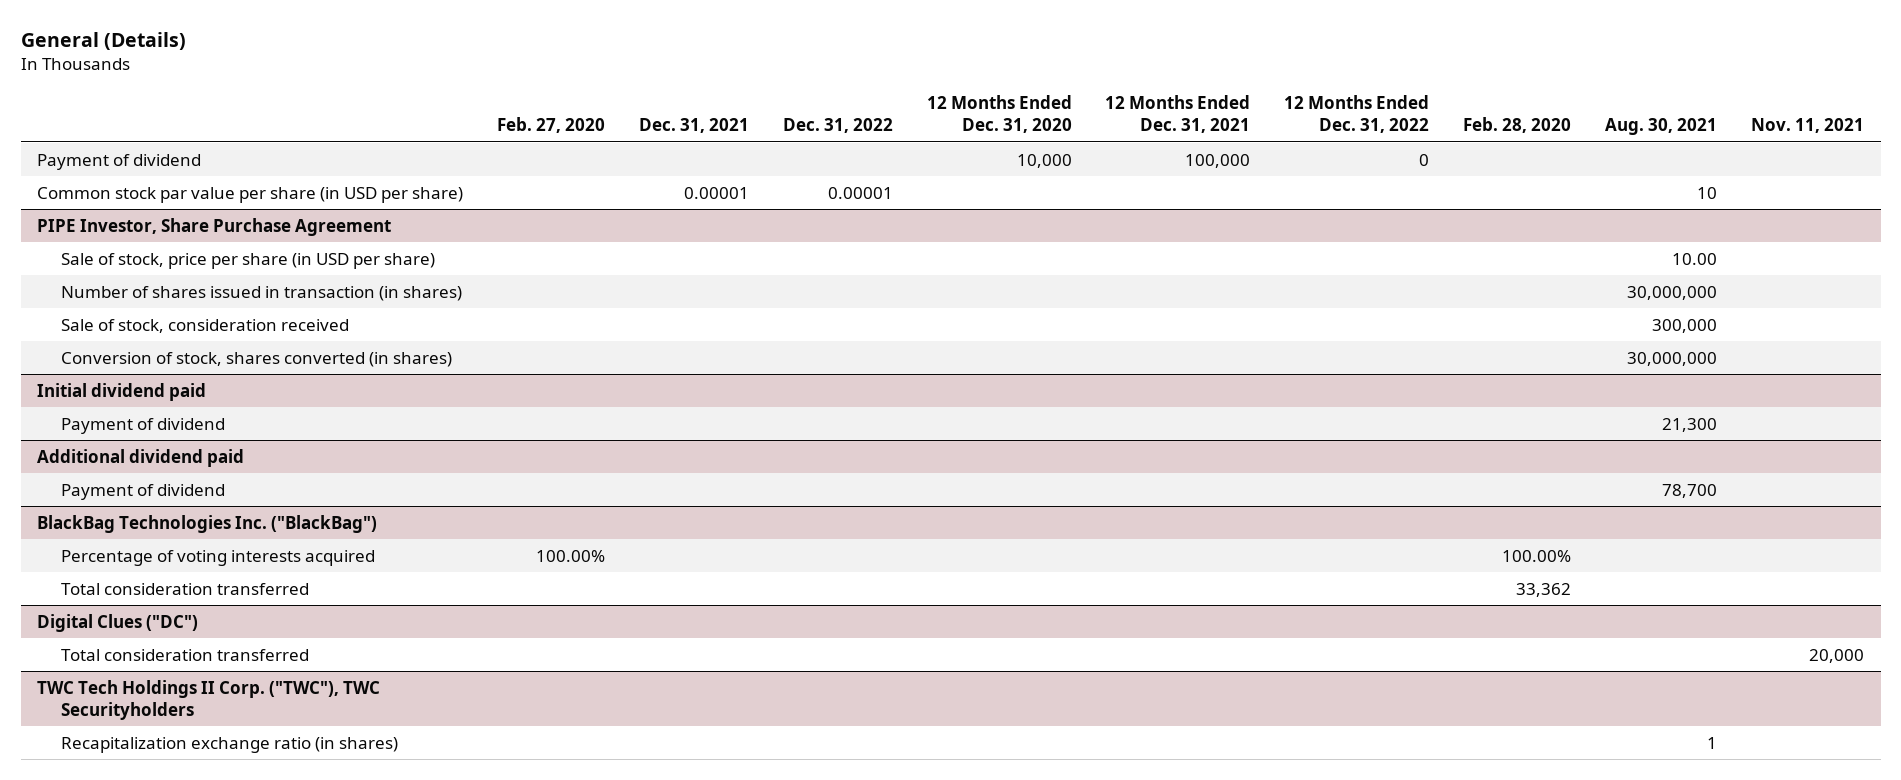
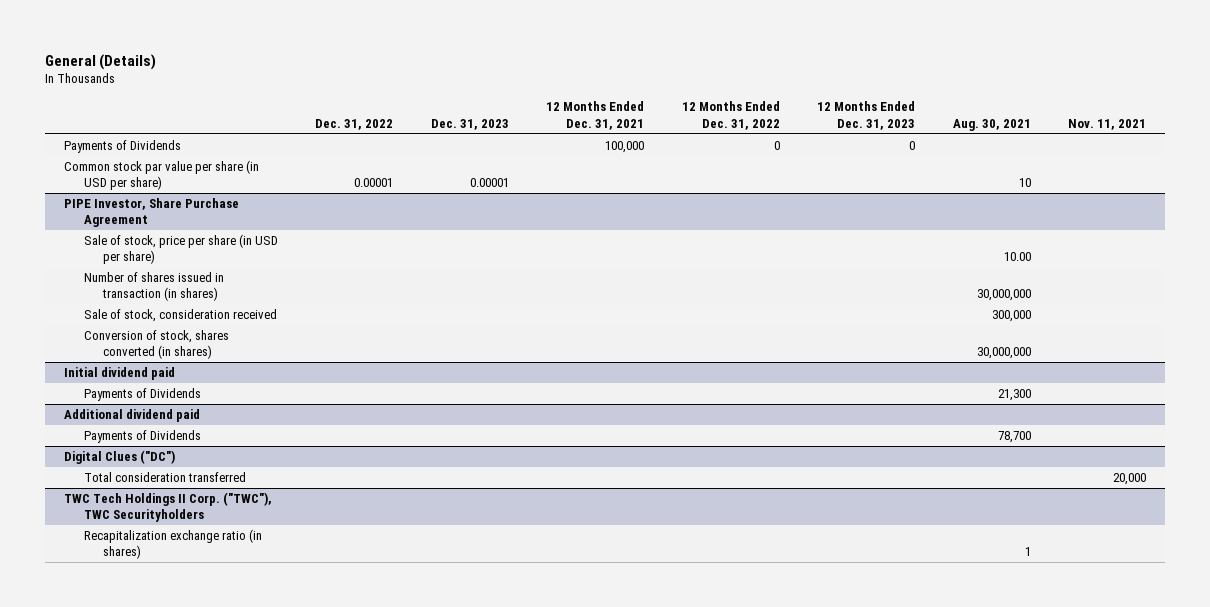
[497,117,606,134] Feb. 27, 2020 -> none
[639,118,750,134] Dec. 31, 2021 -> none
[926,95,1072,134] 12 Months Ended Dec. 31, 2020 -> none
[1463,117,1572,134] Feb. 28, 2020 -> none
none -> [430,118,509,130] Dec. 31, 2023
none -> [817,101,916,130] 12 Months Ended Dec. 31, 2023
[37,153,202,170] Payment of dividend -> [64,140,182,154] Payments of Dividends
[60,417,225,434] Payment of dividend -> [83,388,201,402] Payments of Dividends
[37,514,378,533] BlackBag Technologies Inc. ("BlackBag") -> none
[60,549,375,566] Percentage of voting interests acquired -> none
[60,582,309,595] Total consideration transferred -> none
[60,483,225,500] Payment of dividend -> [83,430,201,444] Payments of Dividends

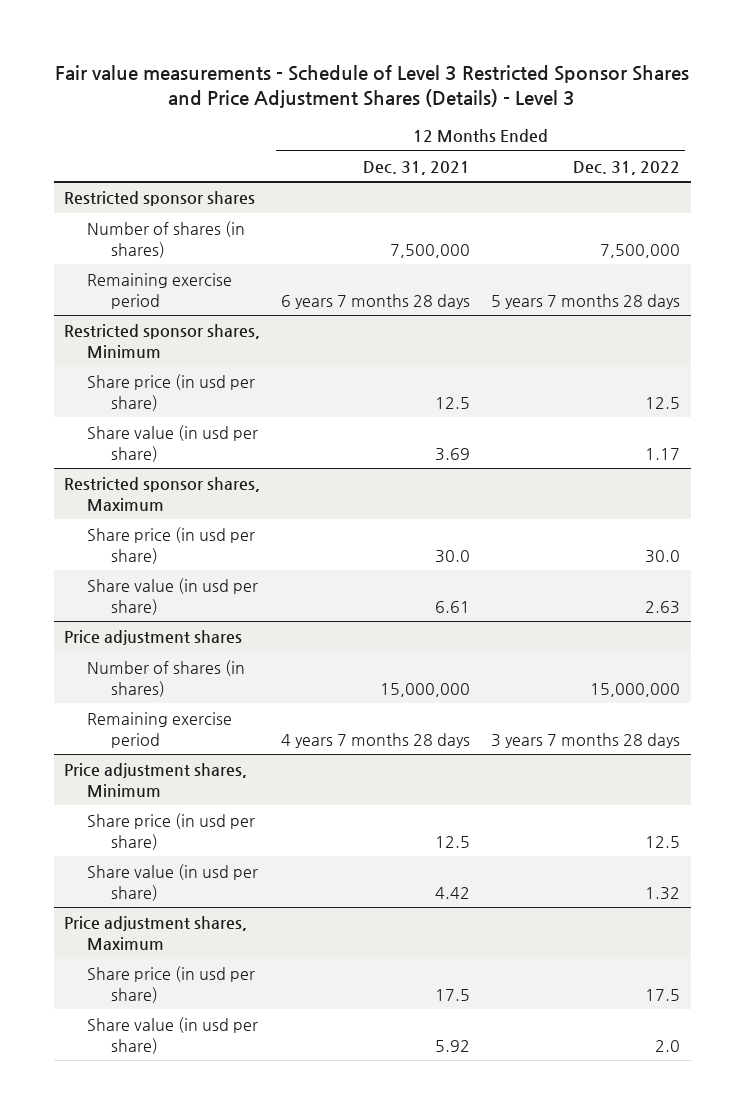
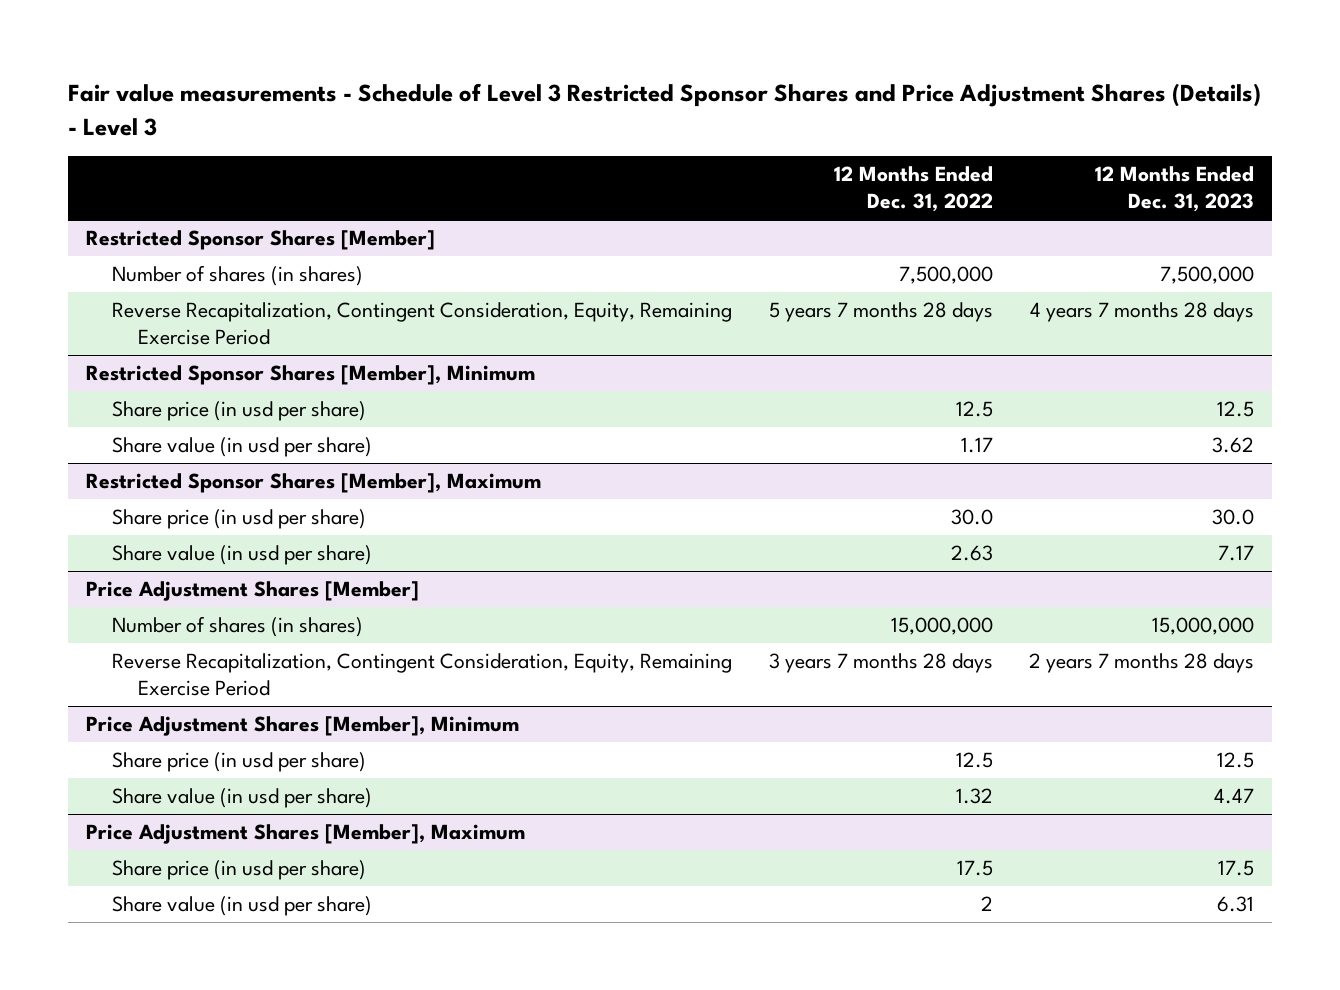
[363,160,471,175] Dec. 31, 2021 -> none
none -> [1095,166,1255,213] 12 Months Ended Dec. 31, 2023
[64,190,256,206] Restricted sponsor shares -> [86,230,436,251] Restricted Sponsor Shares [Member]
[87,272,233,309] Remaining exercise period -> [112,302,733,346] Reverse Recapitalization, Contingent Consideration, Equity, Remaining Exercise Period
[64,323,261,358] Restricted sponsor shares, Minimum -> [86,365,536,386] Restricted Sponsor Shares [Member], Minimum
[64,476,261,511] Restricted sponsor shares, Maximum -> [86,473,542,494] Restricted Sponsor Shares [Member], Maximum
[64,629,243,645] Price adjustment shares -> [86,581,420,602] Price Adjustment Shares [Member]
[87,711,233,748] Remaining exercise period -> [112,653,733,697] Reverse Recapitalization, Contingent Consideration, Equity, Remaining Exercise Period
[64,762,248,797] Price adjustment shares, Minimum -> [86,716,520,737] Price Adjustment Shares [Member], Minimum
[64,915,248,950] Price adjustment shares, Maximum -> [86,824,526,845] Price Adjustment Shares [Member], Maximum
[655,1039,681,1052] 2.0 -> [980,896,993,912] 2

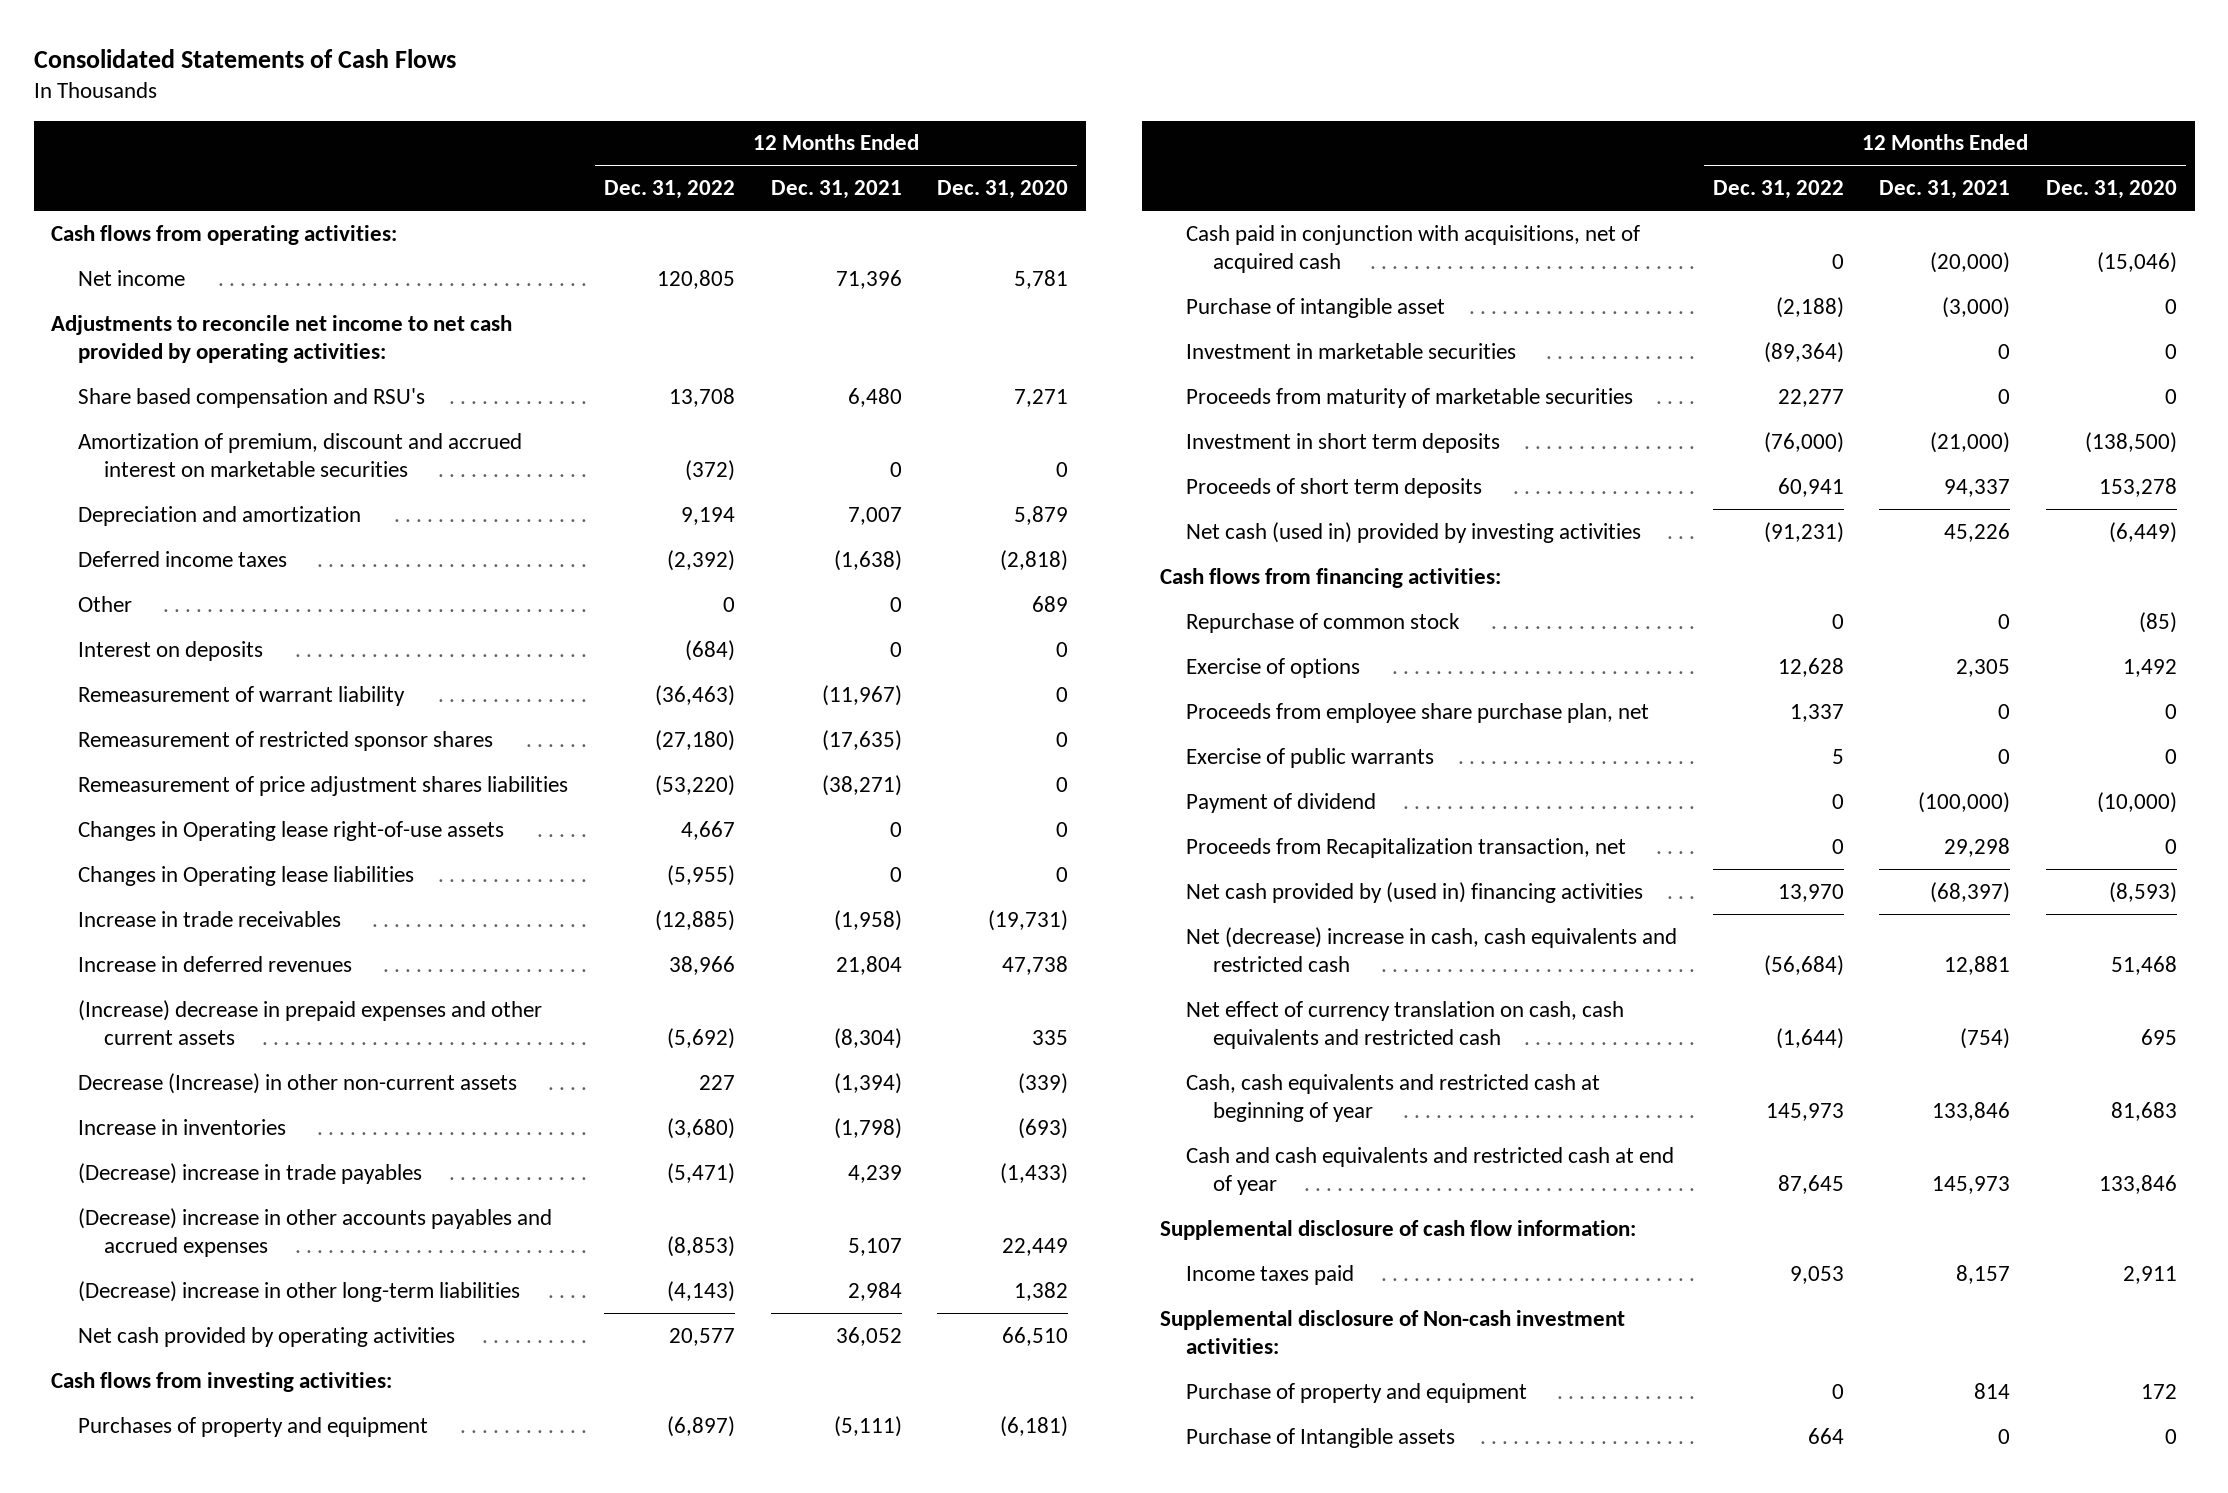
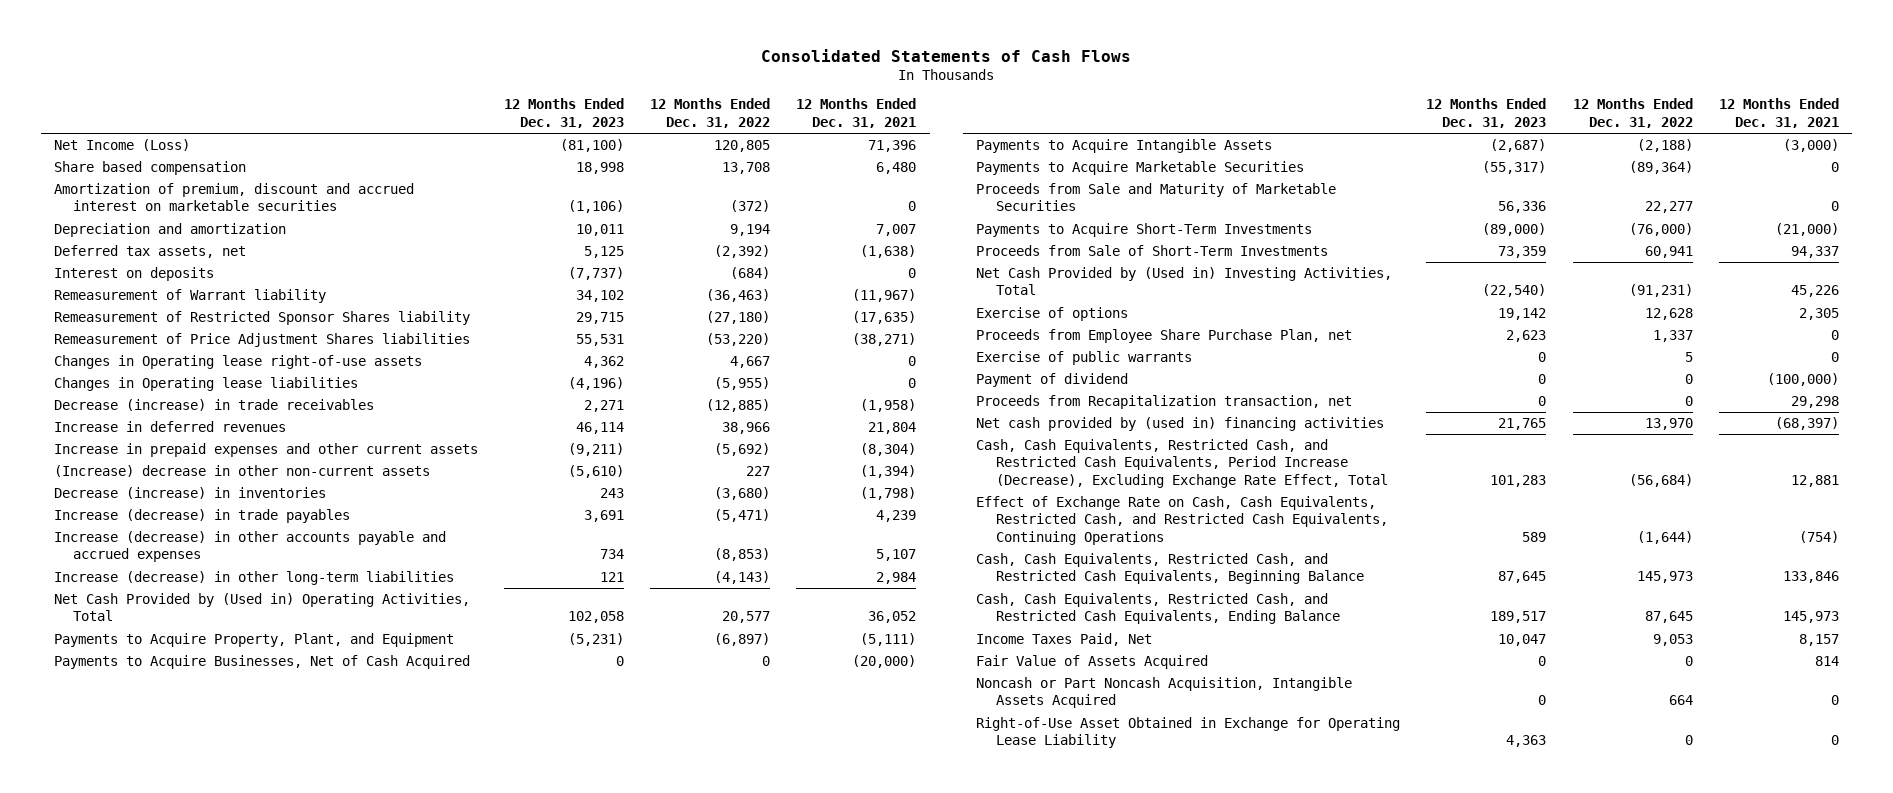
[937,180,1069,200] Dec. 31, 2020 -> none
none -> [504,98,625,128] 12 Months Ended Dec. 31, 2023
[51,224,398,245] Cash flows from operating activities: -> none
[51,314,513,364] Adjustments to reconcile net income to net cash provided by operating activities: -> none
[77,269,185,286] Net income -> [53,139,190,152] Net Income (Loss)
[77,387,425,408] Share based compensation and RSU's -> [53,161,246,176] Share based compensation
[77,595,132,612] Other -> none
[77,550,287,567] Deferred income taxes -> [53,245,246,259] Deferred tax assets, net
[77,685,405,706] Remeasurement of warrant liability -> [53,289,326,304] Remeasurement of Warrant liability
[77,730,493,751] Remeasurement of restricted sponsor shares -> [53,311,470,326] Remeasurement of Restricted Sponsor Shares liability
[77,775,568,796] Remeasurement of price adjustment shares liabilities -> [53,333,470,348] Remeasurement of Price Adjustment Shares liabilities
[77,910,341,927] Increase in trade receivables -> [53,399,374,412] Decrease (increase) in trade receivables
[51,1371,393,1392] Cash flows from investing activities: -> none
[1159,567,1501,588] Cash flows from financing activities: -> none
[1186,612,1461,633] Repurchase of common stock -> none
[77,999,542,1046] (Increase) decrease in prepaid expenses and other current assets -> [53,443,478,458] Increase in prepaid expenses and other current assets
[77,1072,517,1094] Decrease (Increase) in other non-current assets -> [53,465,430,478] (Increase) decrease in other non-current assets
[77,1118,286,1135] Increase in inventories -> [53,487,326,500] Decrease (increase) in inventories
[77,1162,422,1184] (Decrease) increase in trade payables -> [53,509,350,524] Increase (decrease) in trade payables
[77,1207,552,1258] (Decrease) increase in other accounts payables and accrued expenses -> [53,531,446,563] Increase (decrease) in other accounts payable and accrued expenses
[77,1280,520,1302] (Decrease) increase in other long-term liabilities -> [53,571,454,586] Increase (decrease) in other long-term liabilities
[77,1326,455,1347] Net cash provided by operating activities -> [53,593,470,622] Net Cash Provided by (Used in) Operating Activities, Total
[77,1416,428,1437] Purchases of property and equipment -> [53,633,454,648] Payments to Acquire Property, Plant, and Equipment
[1186,224,1641,274] Cash paid in conjunction with acquisitions, net of acquired cash -> [53,655,470,670] Payments to Acquire Businesses, Net of Cash Acquired
[1186,297,1446,318] Purchase of intangible asset -> [976,139,1273,154] Payments to Acquire Intangible Assets
[1186,342,1517,359] Investment in marketable securities -> [976,161,1305,176] Payments to Acquire Marketable Securities
[1186,387,1634,408] Proceeds from maturity of marketable securities -> [976,183,1337,212] Proceeds from Sale and Maturity of Marketable Securities
[1186,432,1501,453] Investment in short term deposits -> [976,223,1313,238] Payments to Acquire Short-Term Investments
[1186,477,1483,498] Proceeds of short term deposits -> [976,245,1329,257] Proceeds from Sale of Short-Term Investments
[1186,521,1642,543] Net cash (used in) provided by investing activities -> [976,267,1393,296] Net Cash Provided by (Used in) Investing Activities, Total
[1186,702,1650,723] Proceeds from employee share purchase plan, net -> [976,329,1353,344] Proceeds from Employee Share Purchase Plan, net
[1159,1219,1636,1240] Supplemental disclosure of cash flow information: -> none
[1159,1309,1625,1355] Supplemental disclosure of Non-cash investment activities: -> none
[1186,926,1678,973] Net (decrease) increase in cash, cash equivalents and restricted cash -> [976,439,1388,488] Cash, Cash Equivalents, Restricted Cash, and Restricted Cash Equivalents, Period Increase (Decrease), Excluding Exchange Rate Effect, Total
[1186,1000,1625,1050] Net effect of currency translation on cash, cash equivalents and restricted cash -> [976,496,1388,545] Effect of Exchange Rate on Cash, Cash Equivalents, Restricted Cash, and Restricted Cash Equivalents, Continuing Operations
[1186,1073,1601,1123] Cash, cash equivalents and restricted cash at beginning of year -> [976,553,1364,585] Cash, Cash Equivalents, Restricted Cash, and Restricted Cash Equivalents, Beginning Balance
[1186,1146,1675,1196] Cash and cash equivalents and restricted cash at end of year -> [976,593,1340,625] Cash, Cash Equivalents, Restricted Cash, and Restricted Cash Equivalents, Ending Balance
[1186,1264,1355,1285] Income taxes paid -> [976,633,1153,647] Income Taxes Paid, Net
[1186,1382,1528,1403] Purchase of property and equipment -> [976,655,1209,670] Fair Value of Assets Acquired
[1186,1427,1456,1448] Purchase of Intangible assets -> [976,677,1353,709] Noncash or Part Noncash Acquisition, Intangible Assets Acquired
none -> [976,717,1401,749] Right-of-Use Asset Obtained in Exchange for Operating Lease Liability

